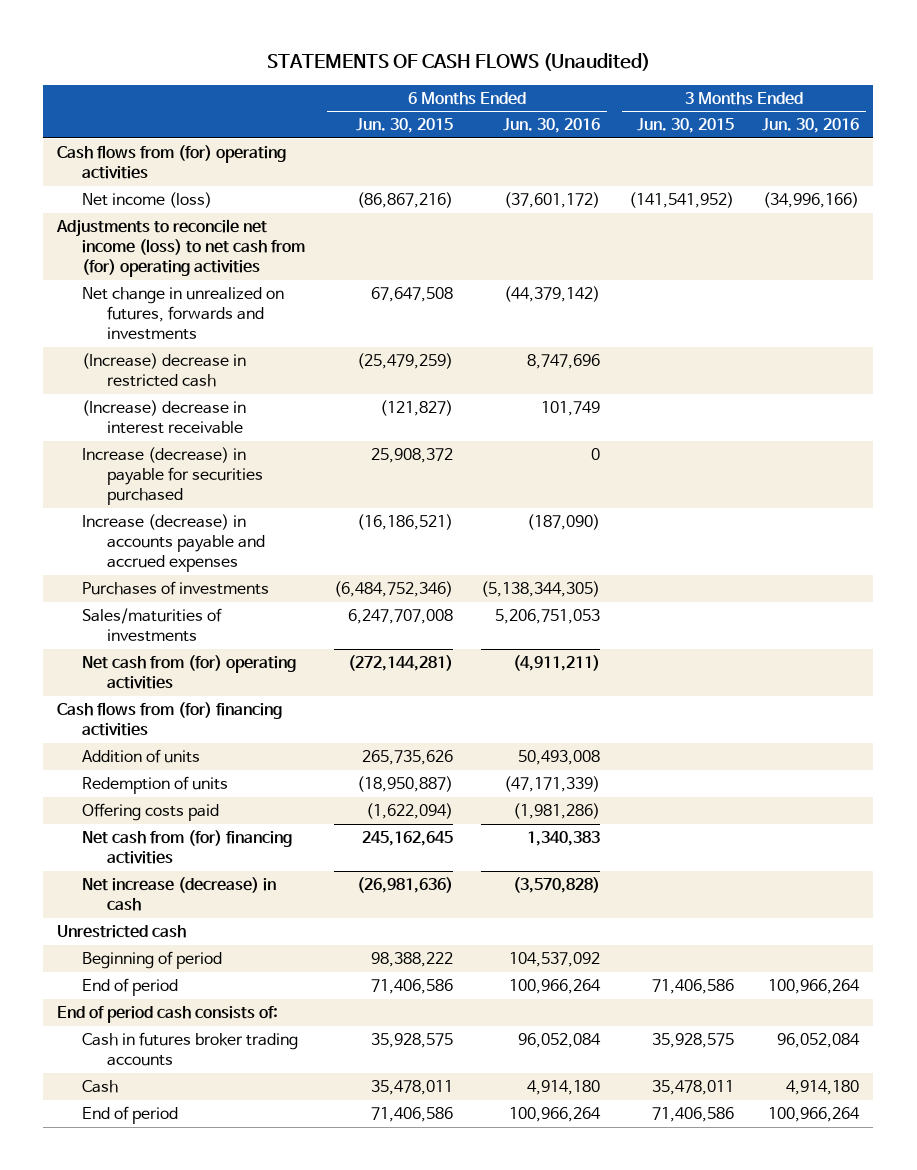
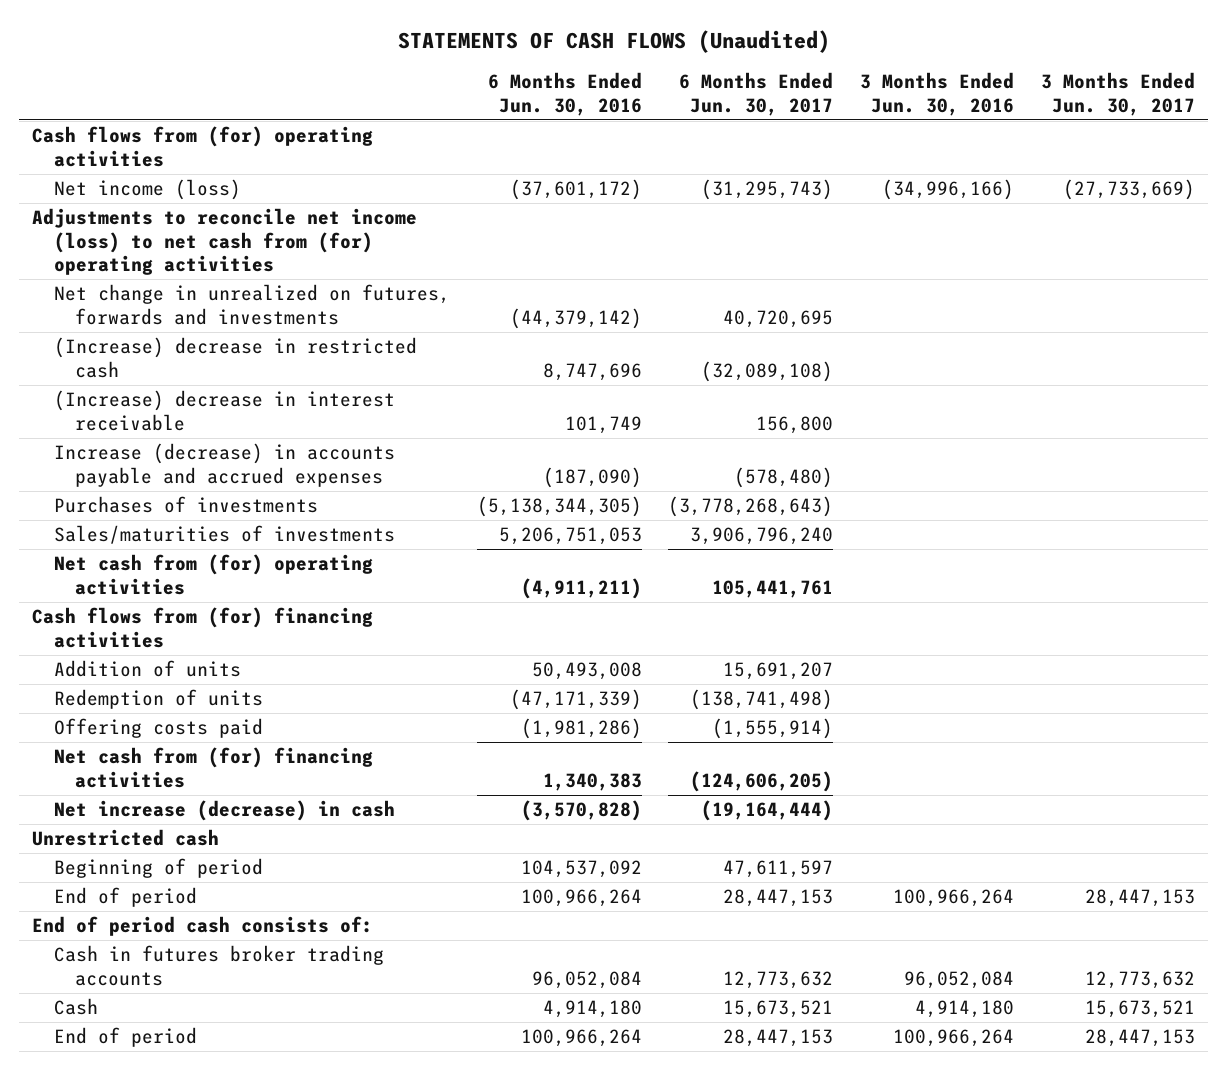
[355,118,453,134] Jun. 30, 2015 -> none
[636,118,734,134] Jun. 30, 2015 -> none
none -> [679,72,834,116] 6 Months Ended Jun. 30, 2017
none -> [1040,72,1195,116] 3 Months Ended Jun. 30, 2017
[82,447,264,506] Increase (decrease) in payable for securities purchased -> none

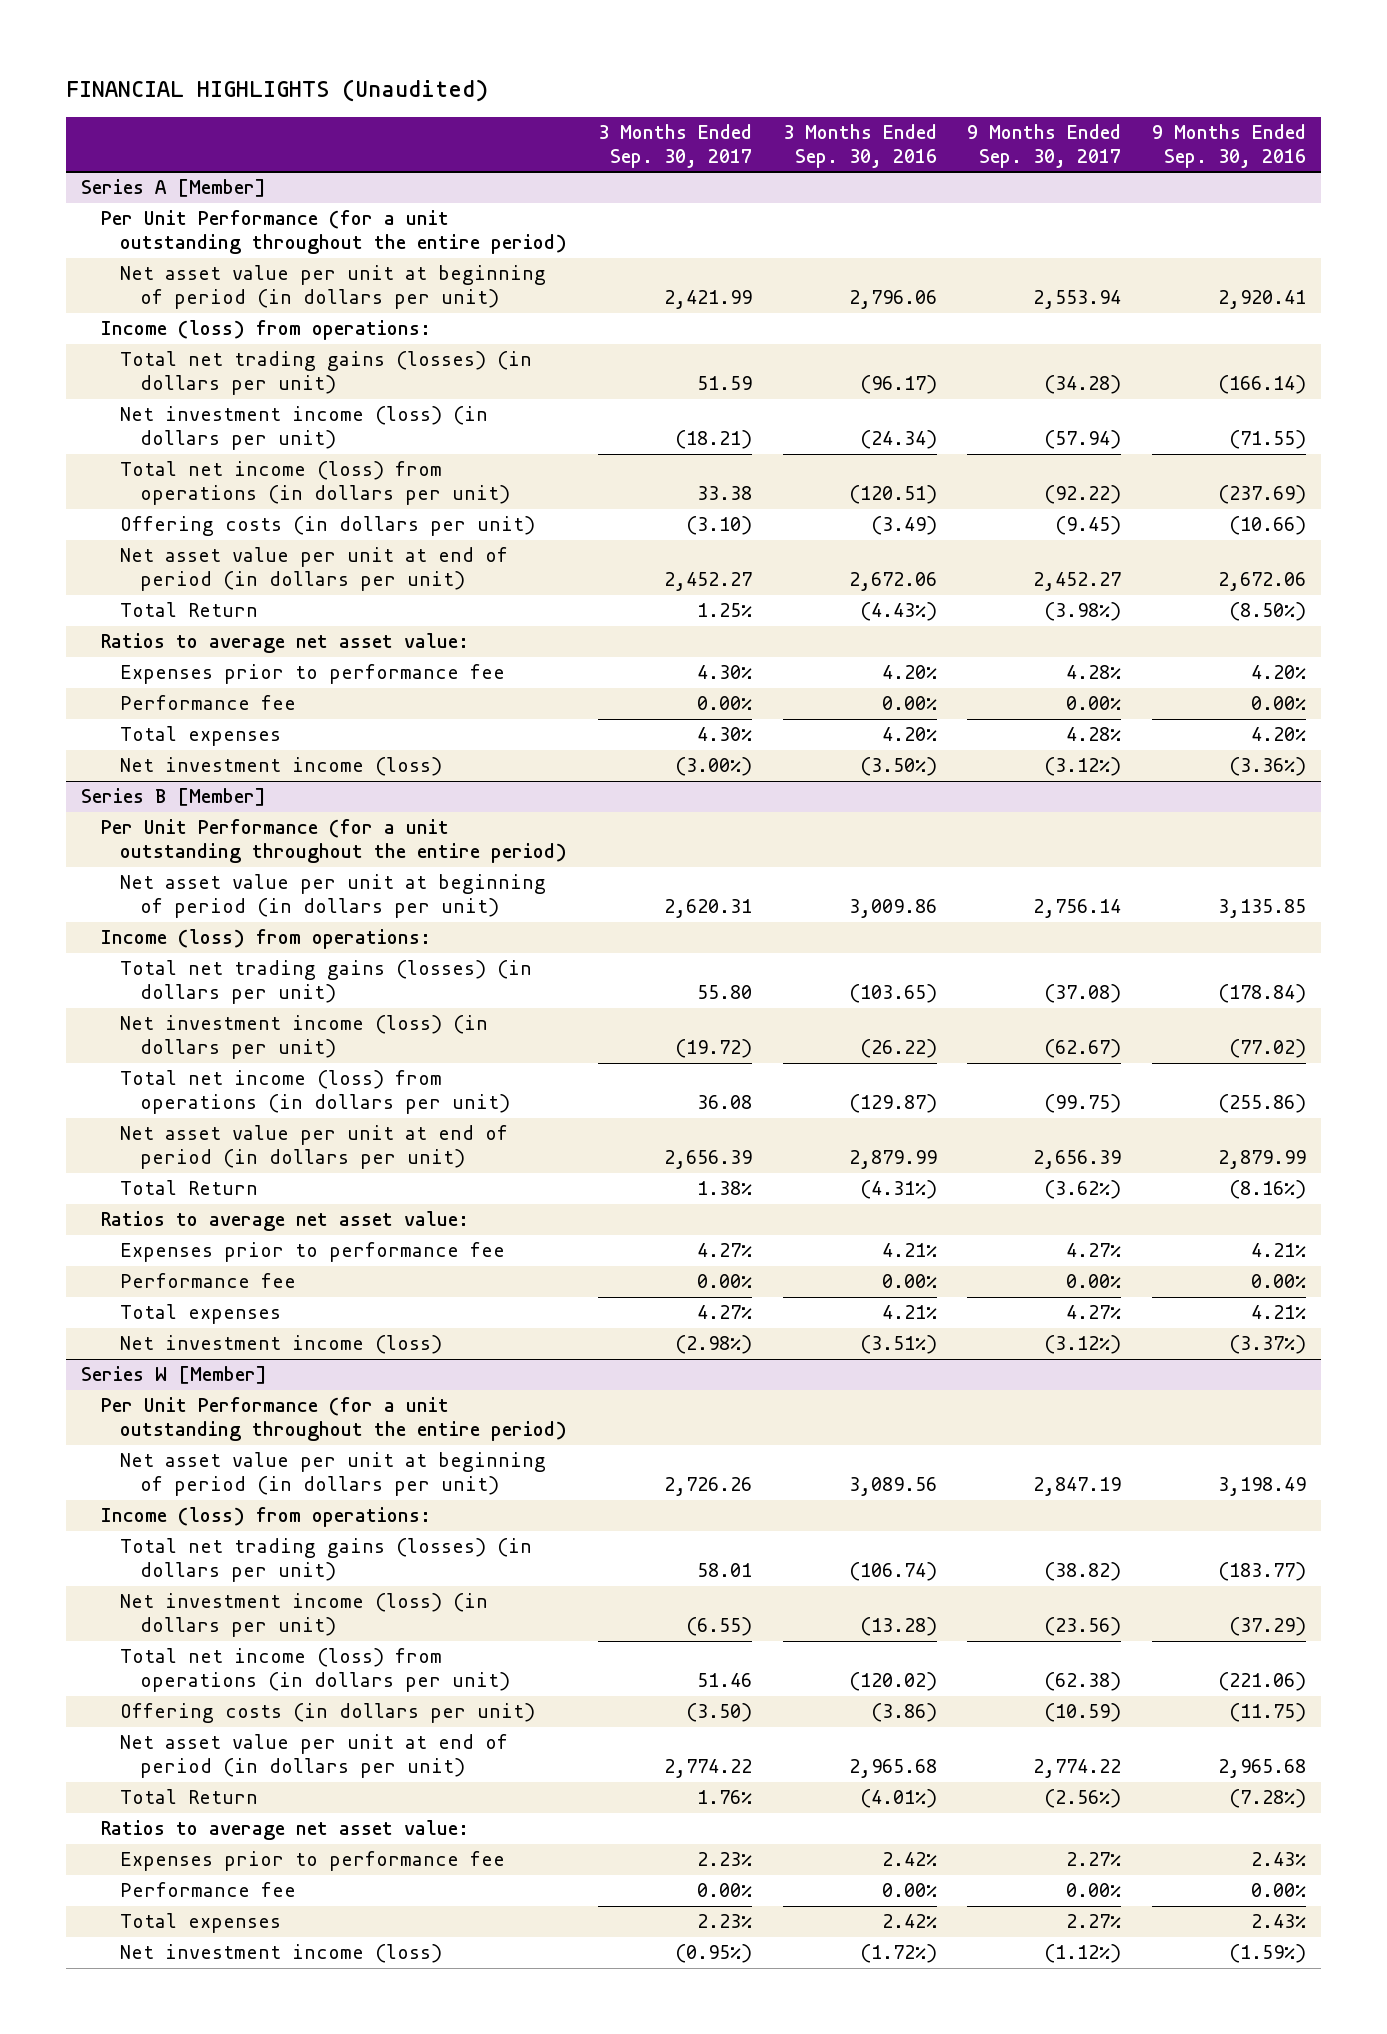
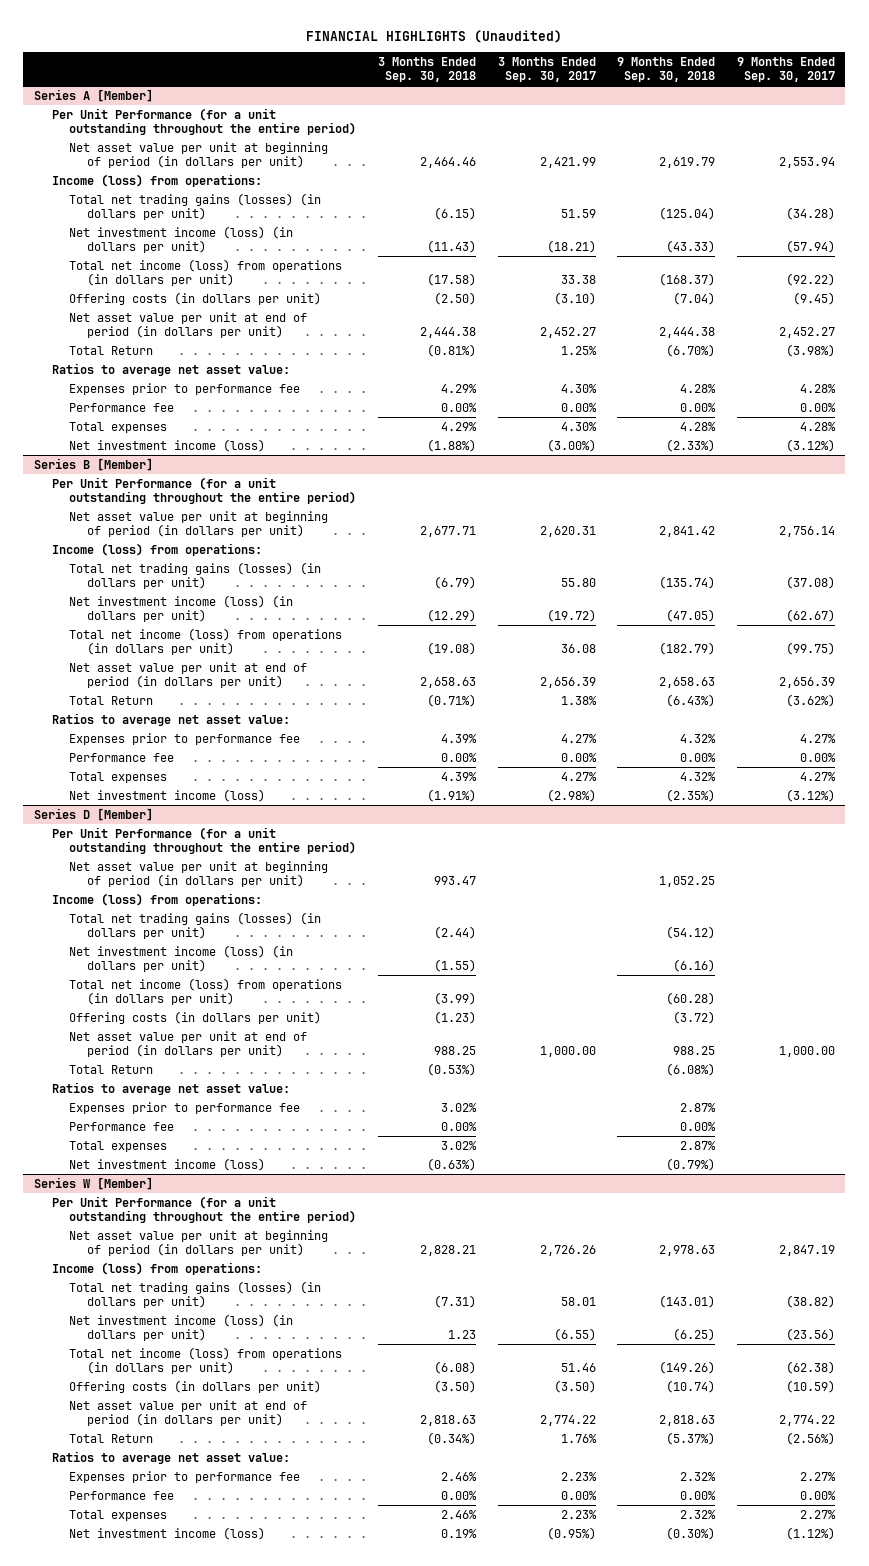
[782,123,937,168] 3 Months Ended Sep. 30, 2016 -> none
[1151,123,1306,168] 9 Months Ended Sep. 30, 2016 -> none
none -> [377,56,476,82] 3 Months Ended Sep. 30, 2018
none -> [617,56,716,82] 9 Months Ended Sep. 30, 2018
none -> [33,807,153,821] Series D [Member]
none -> [51,826,357,854] Per Unit Performance (for a unit outstanding throughout the entire period)
none -> [69,860,329,887] Net asset value per unit at beginning of period (in dollars per unit)
none -> [51,892,262,906] Income (loss) from operations:
none -> [69,911,322,939] Total net trading gains (losses) (in dollars per unit)
none -> [69,944,294,972] Net investment income (loss) (in dollars per unit)
none -> [69,977,343,1005] Total net income (loss) from operations (in dollars per unit)
none -> [69,1010,322,1024] Offering costs (in dollars per unit)
none -> [69,1030,308,1057] Net asset value per unit at end of period (in dollars per unit)
none -> [69,1064,154,1074] Total Return
none -> [51,1081,290,1095] Ratios to average net asset value:
none -> [69,1101,301,1114] Expenses prior to performance fee
none -> [69,1121,175,1131] Performance fee
none -> [69,1140,168,1152] Total expenses
none -> [69,1157,266,1171] Net investment income (loss)

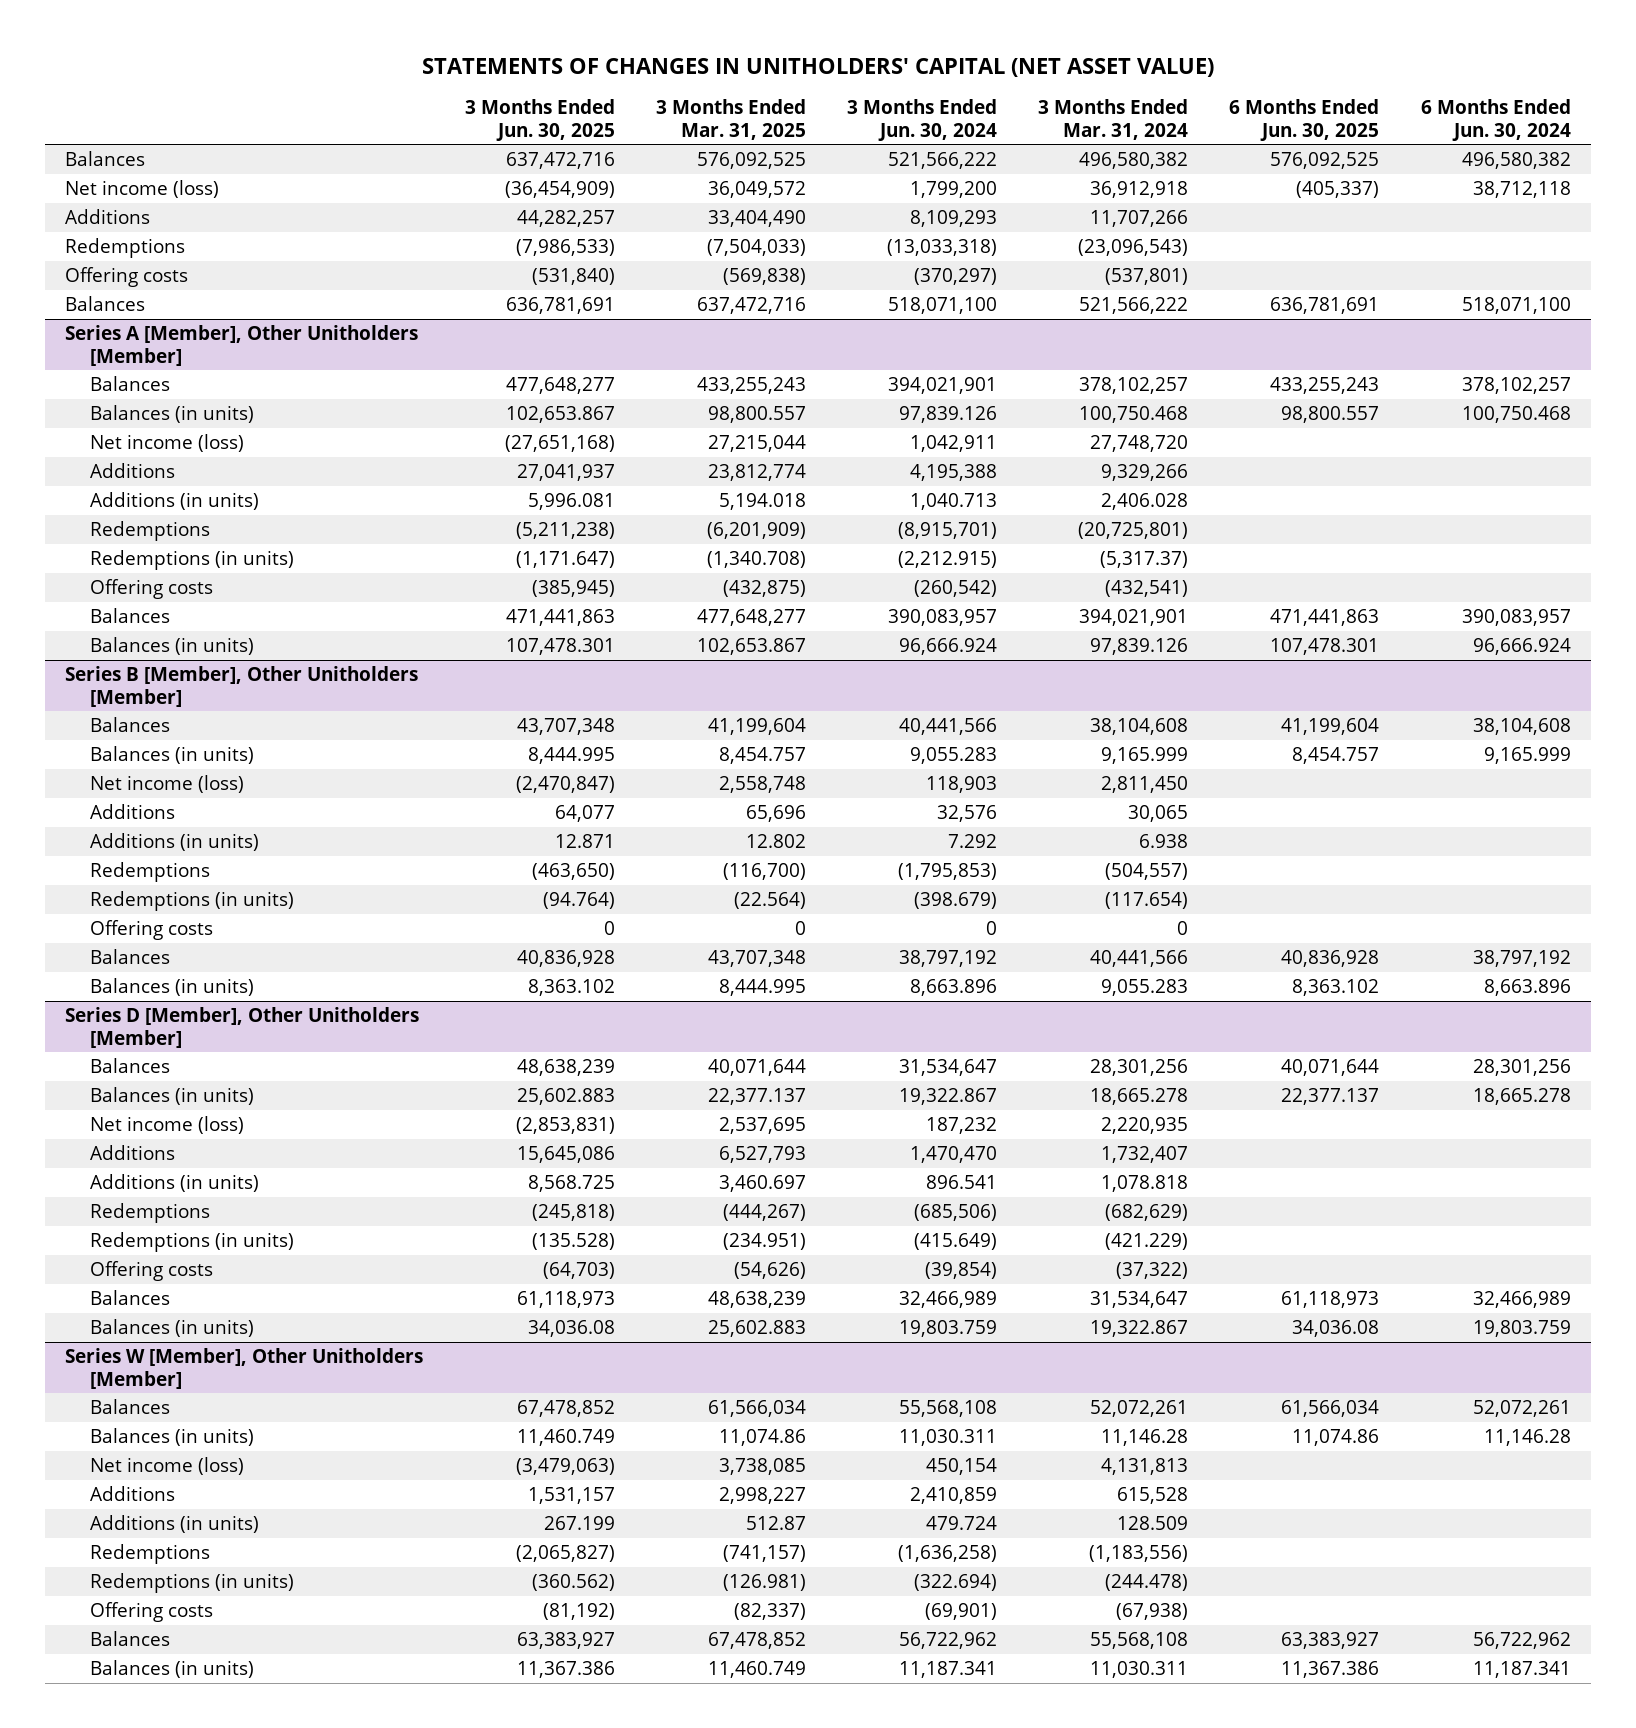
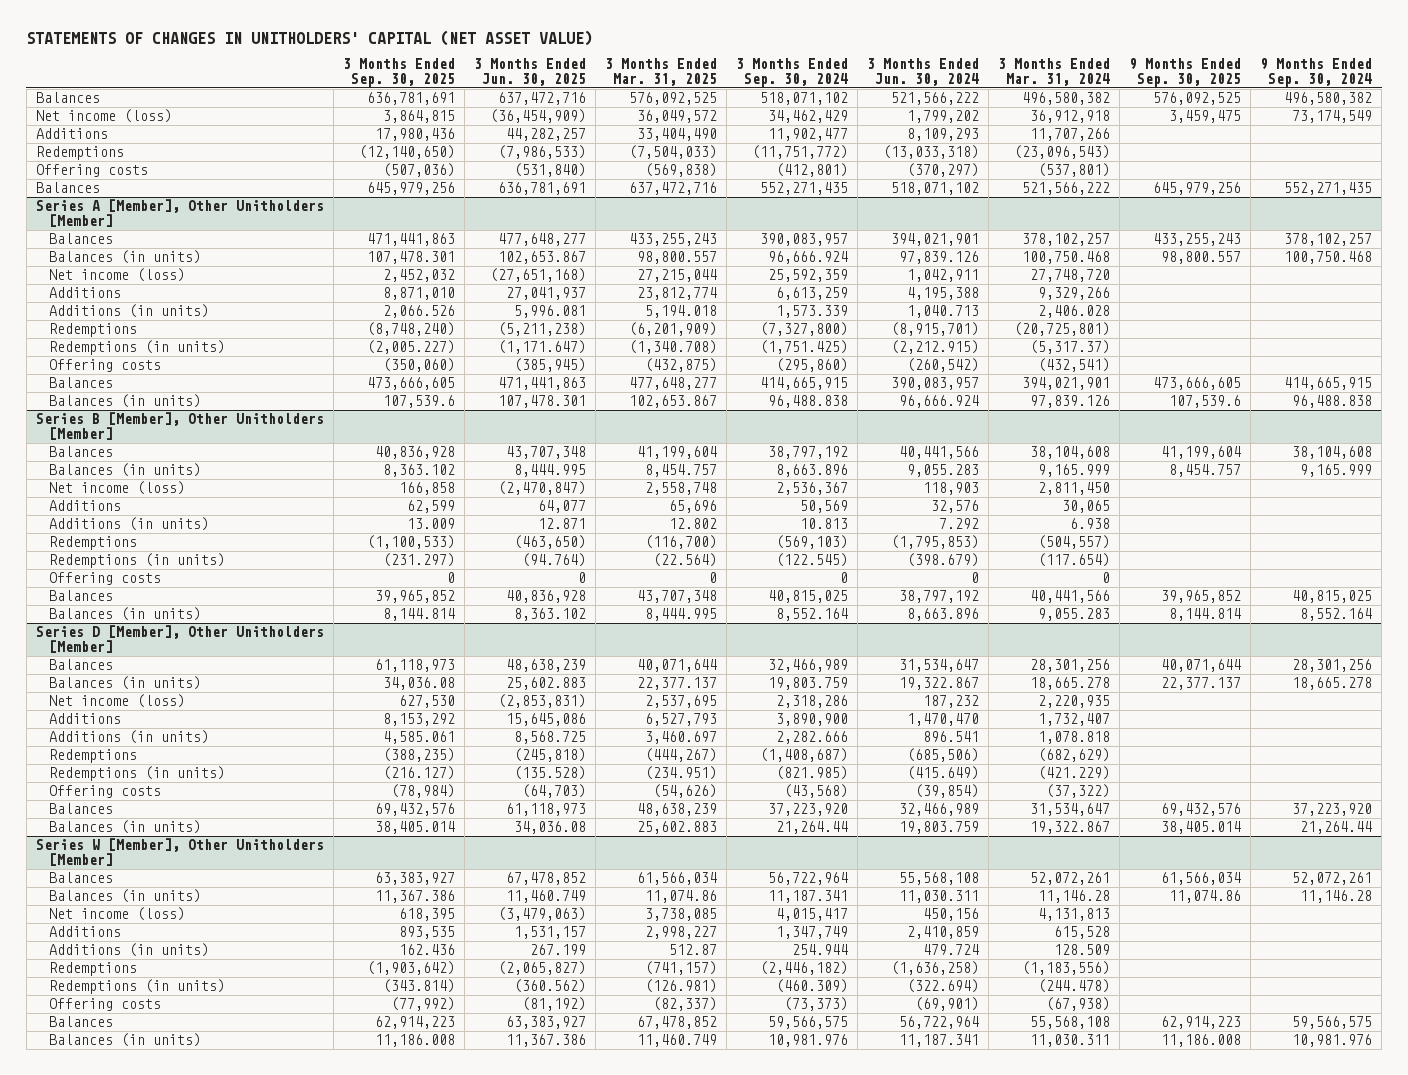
[1229,99,1380,141] 6 Months Ended Jun. 30, 2025 -> none
[1420,99,1571,141] 6 Months Ended Jun. 30, 2024 -> none
none -> [342,58,455,87] 3 Months Ended Sep. 30, 2025
none -> [735,58,848,87] 3 Months Ended Sep. 30, 2024
none -> [1129,58,1242,87] 9 Months Ended Sep. 30, 2025
none -> [1260,58,1373,87] 9 Months Ended Sep. 30, 2024
[909,181,997,199] 1,799,200 -> [906,110,979,124] 1,799,202
[887,297,997,315] 518,071,100 -> [890,182,979,196] 518,071,102
[925,1458,997,1476] 450,154 -> [922,908,979,922] 450,156
[898,1632,997,1650] 56,722,962 -> [898,1016,979,1030] 56,722,964

